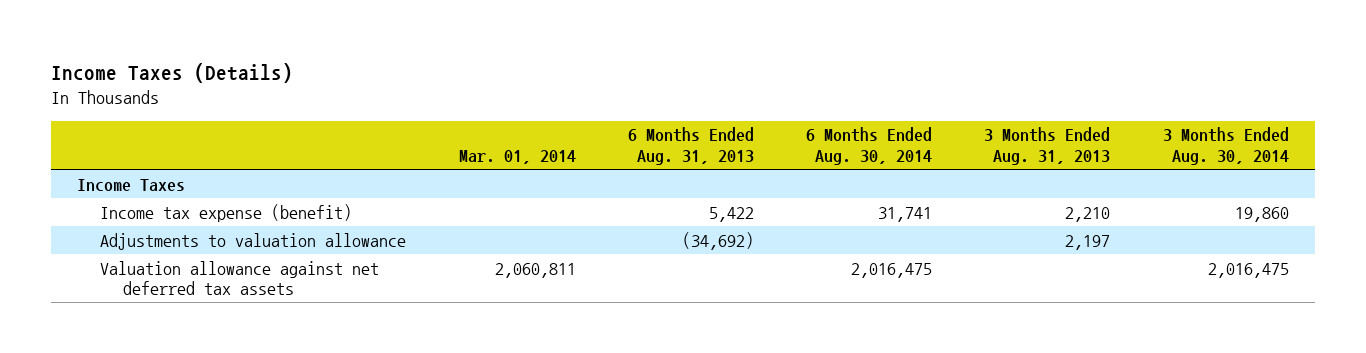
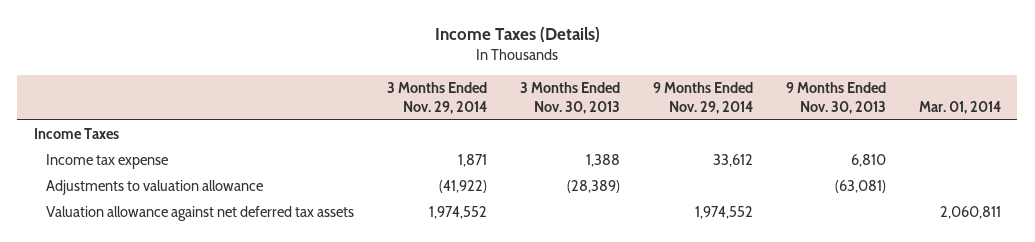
[627,127,754,165] 6 Months Ended Aug. 31, 2013 -> none
[806,127,933,165] 6 Months Ended Aug. 30, 2014 -> none
[984,127,1111,165] 3 Months Ended Aug. 31, 2013 -> none
[1162,127,1289,165] 3 Months Ended Aug. 30, 2014 -> none
none -> [386,81,487,114] 3 Months Ended Nov. 29, 2014
none -> [519,81,620,114] 3 Months Ended Nov. 30, 2013
none -> [652,81,753,114] 9 Months Ended Nov. 29, 2014
none -> [785,81,886,114] 9 Months Ended Nov. 30, 2013
[100,203,353,222] Income tax expense (benefit) -> [45,154,168,170] Income tax expense

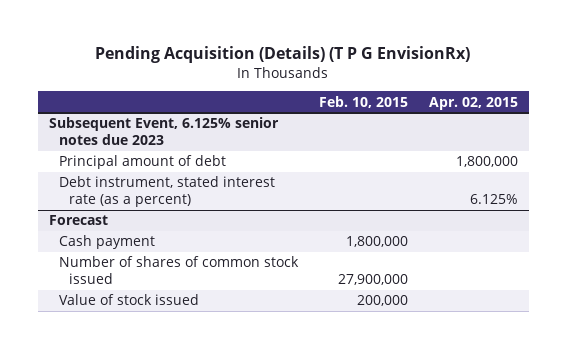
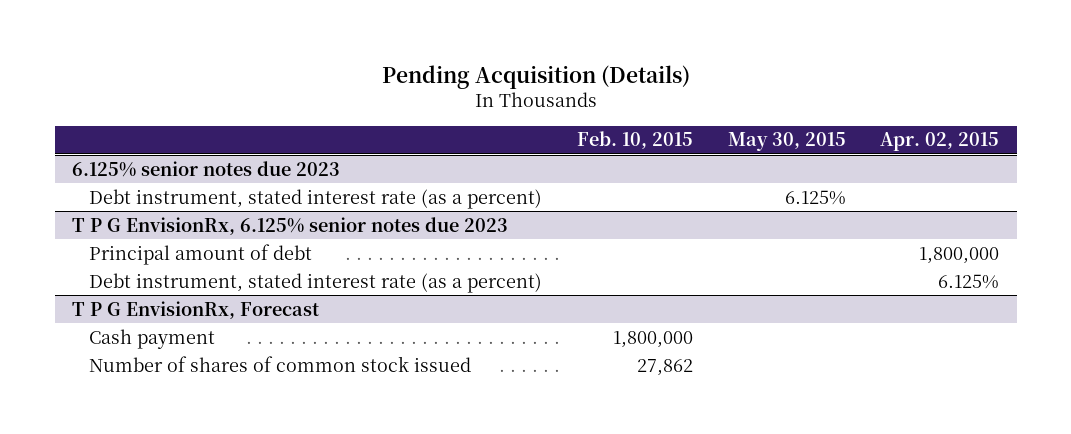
[95,46,471,64] Pending Acquisition (Details) (T P G EnvisionRx) -> [381,64,690,89] Pending Acquisition (Details)
none -> [727,132,846,152] May 30, 2015
none -> [72,160,341,177] 6.125% senior notes due 2023
none -> [89,188,543,209] Debt instrument, stated interest rate (as a percent)
[48,117,279,146] Subsequent Event, 6.125% senior notes due 2023 -> [72,216,509,235] T P G EnvisionRx, 6.125% senior notes due 2023
[48,215,108,226] Forecast -> [72,300,320,319] T P G EnvisionRx, Forecast
[58,294,199,306] Value of stock issued -> none
[337,274,408,286] 27,900,000 -> [636,358,693,376] 27,862

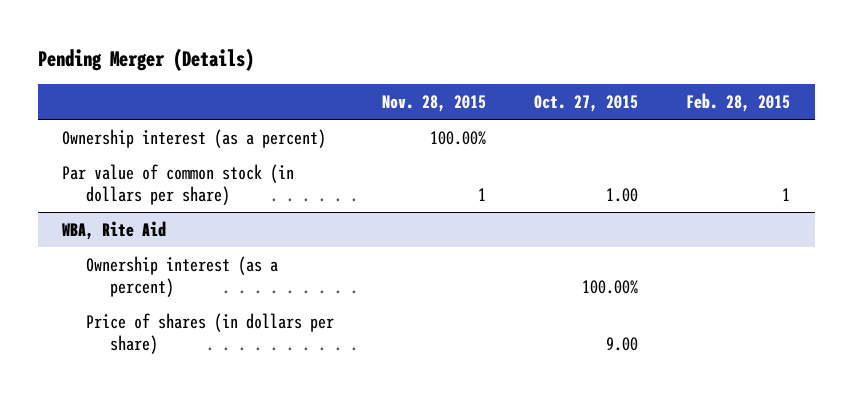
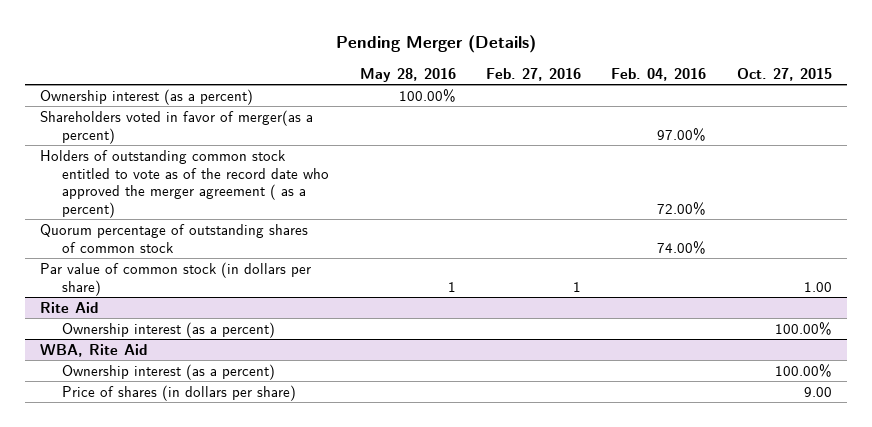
[382,95,487,113] Nov. 28, 2015 -> none
[686,93,791,113] Feb. 28, 2015 -> none
none -> [359,67,456,82] May 28, 2016
none -> [486,67,582,81] Feb. 27, 2016
none -> [611,67,707,81] Feb. 04, 2016
none -> [40,109,314,144] Shareholders voted in favor of merger(as a percent)
none -> [40,149,330,218] Holders of outstanding common stock entitled to vote as of the record date who approved the merger agreement ( as a percent)
none -> [40,223,309,253] Quorum percentage of outstanding shares of common stock
none -> [40,301,99,313] Rite Aid
none -> [62,321,276,338] Ownership interest (as a percent)

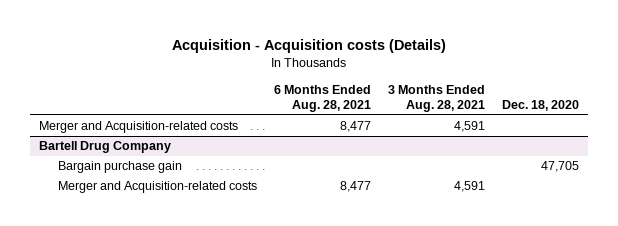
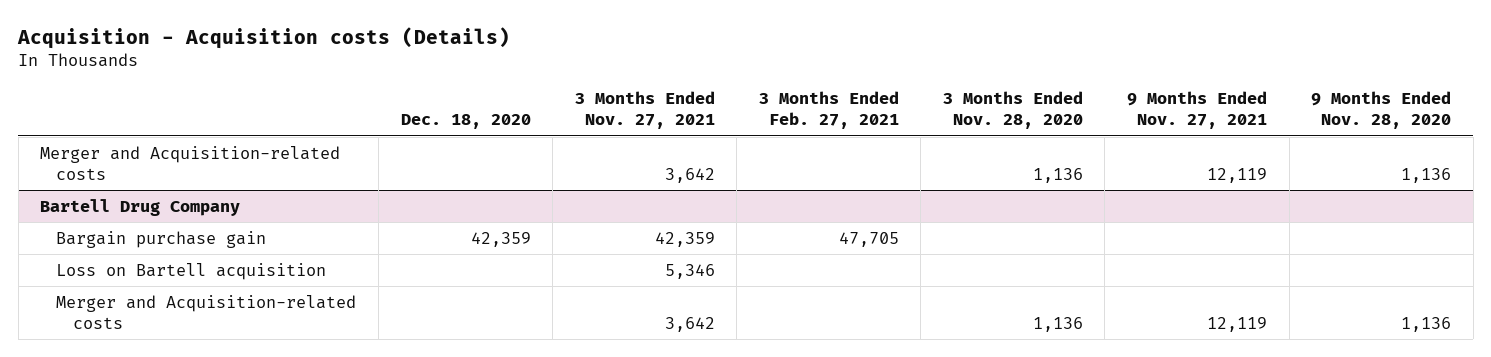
[273,85,371,113] 6 Months Ended Aug. 28, 2021 -> none
[387,85,485,113] 3 Months Ended Aug. 28, 2021 -> none
none -> [574,91,715,130] 3 Months Ended Nov. 27, 2021
none -> [758,91,899,130] 3 Months Ended Feb. 27, 2021
none -> [942,91,1083,130] 3 Months Ended Nov. 28, 2020
none -> [1127,91,1268,130] 9 Months Ended Nov. 27, 2021
none -> [1311,91,1452,130] 9 Months Ended Nov. 28, 2020
[541,161,580,173] 47,705 -> [470,231,531,247] 42,359
none -> [56,262,327,280] Loss on Bartell acquisition

